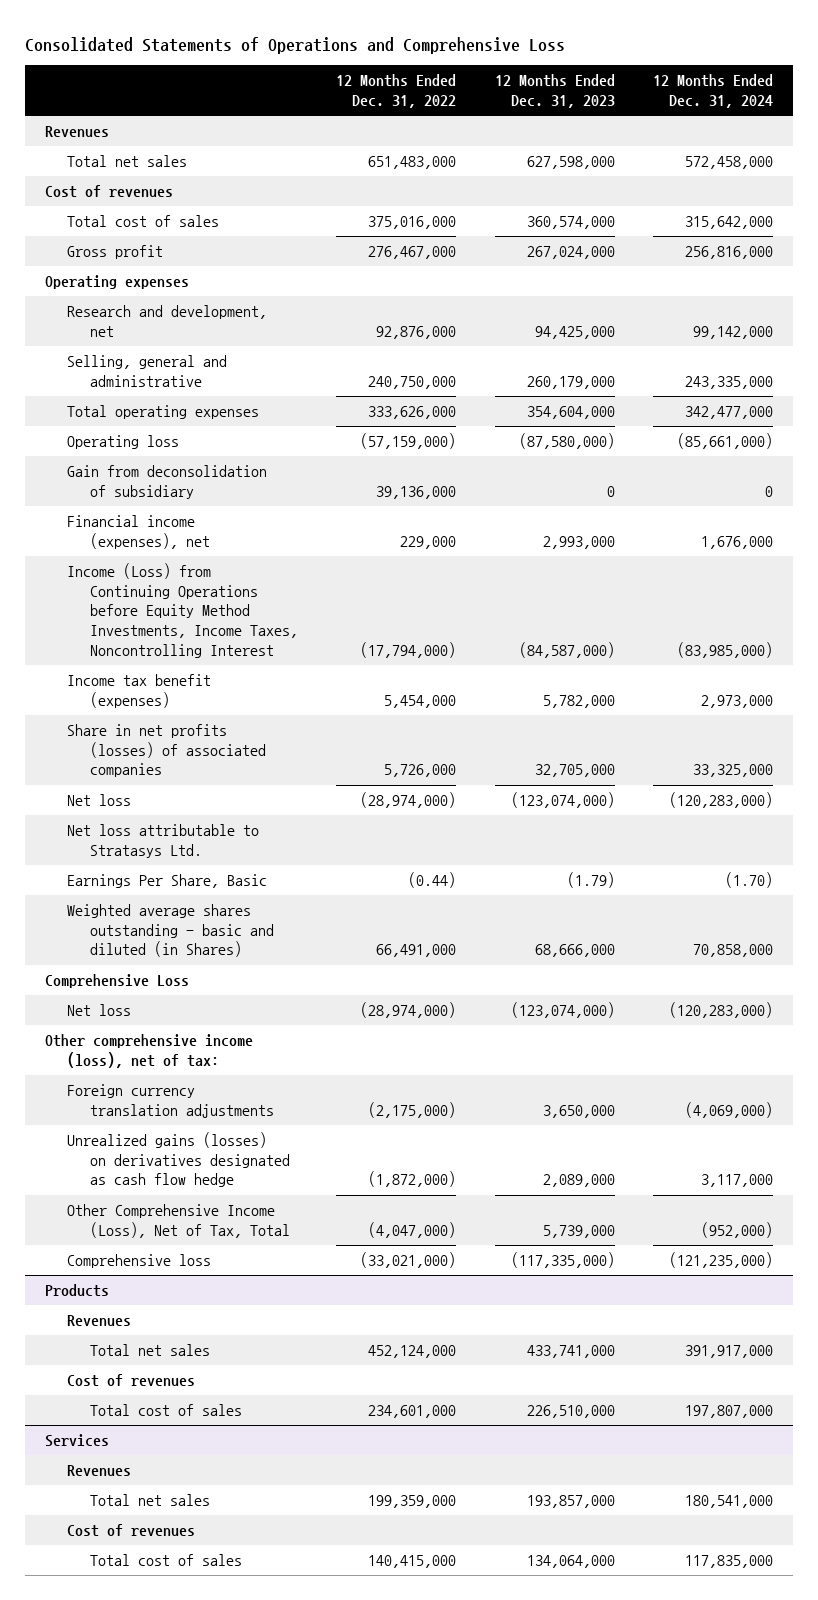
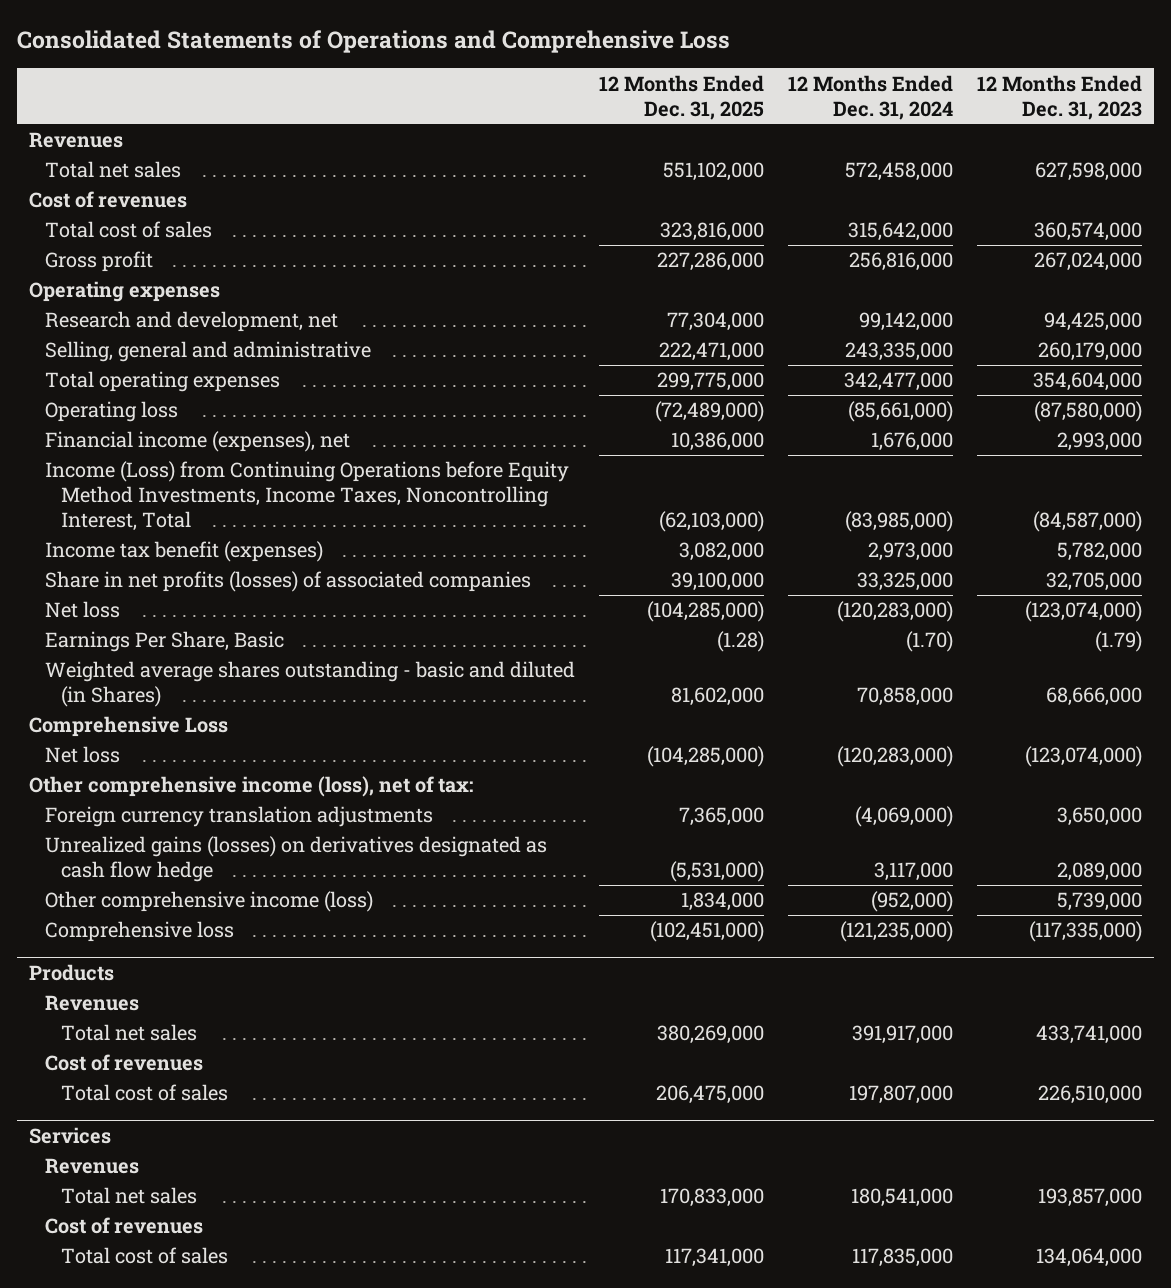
[336,74,457,109] 12 Months Ended Dec. 31, 2022 -> none
none -> [598,74,764,120] 12 Months Ended Dec. 31, 2025
[67,465,268,499] Gain from deconsolidation of subsidiary -> none
[67,563,298,658] Income (Loss) from Continuing Operations before Equity Method Investments, Income Taxes, Noncontrolling Interest -> [45,461,570,532] Income (Loss) from Continuing Operations before Equity Method Investments, Income Taxes, Noncontrolling Interest, Total
[67,824,260,858] Net loss attributable to Stratasys Ltd. -> none
[67,1204,290,1238] Other Comprehensive Income (Loss), Net of Tax, Total -> [45,891,374,913] Other comprehensive income (loss)

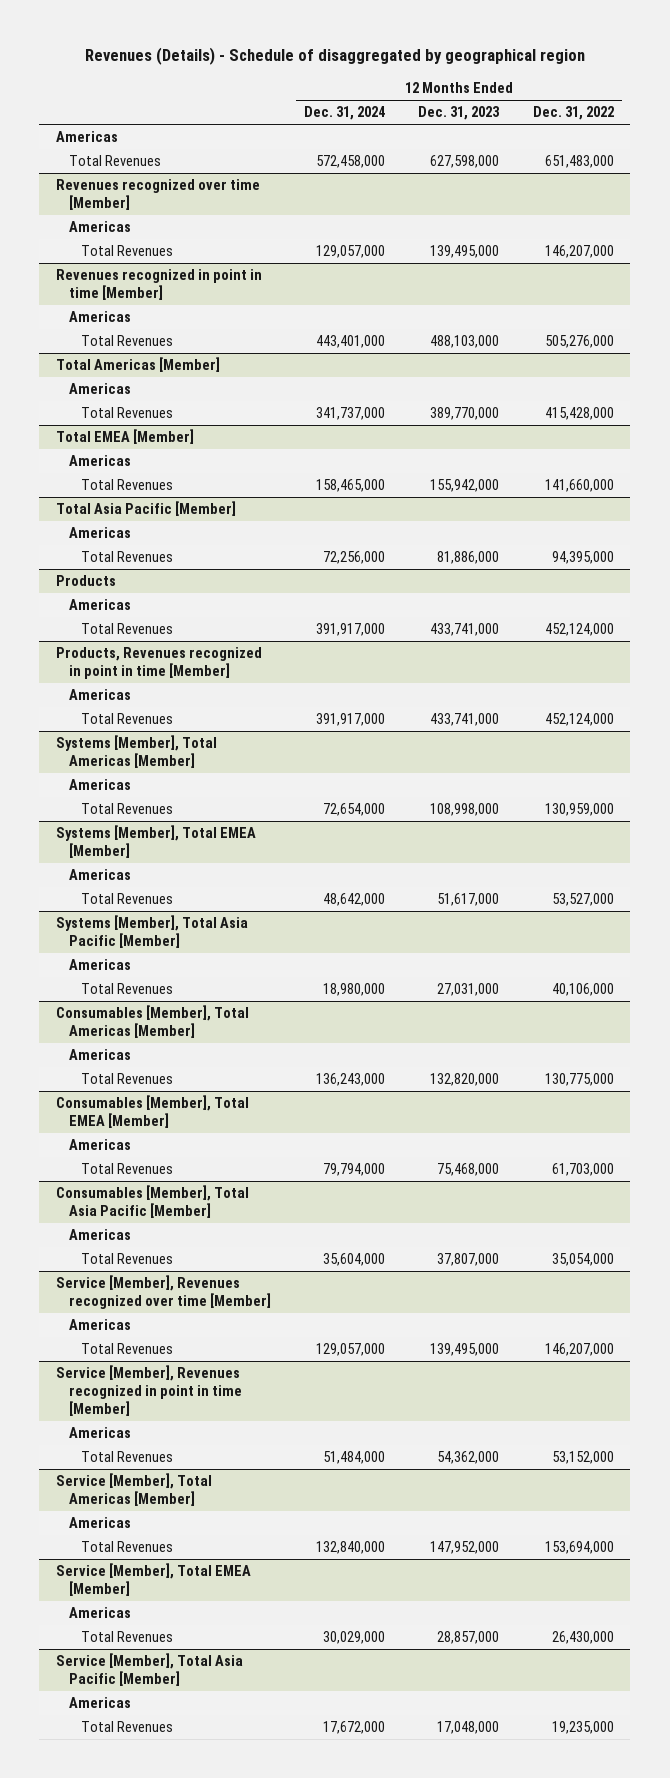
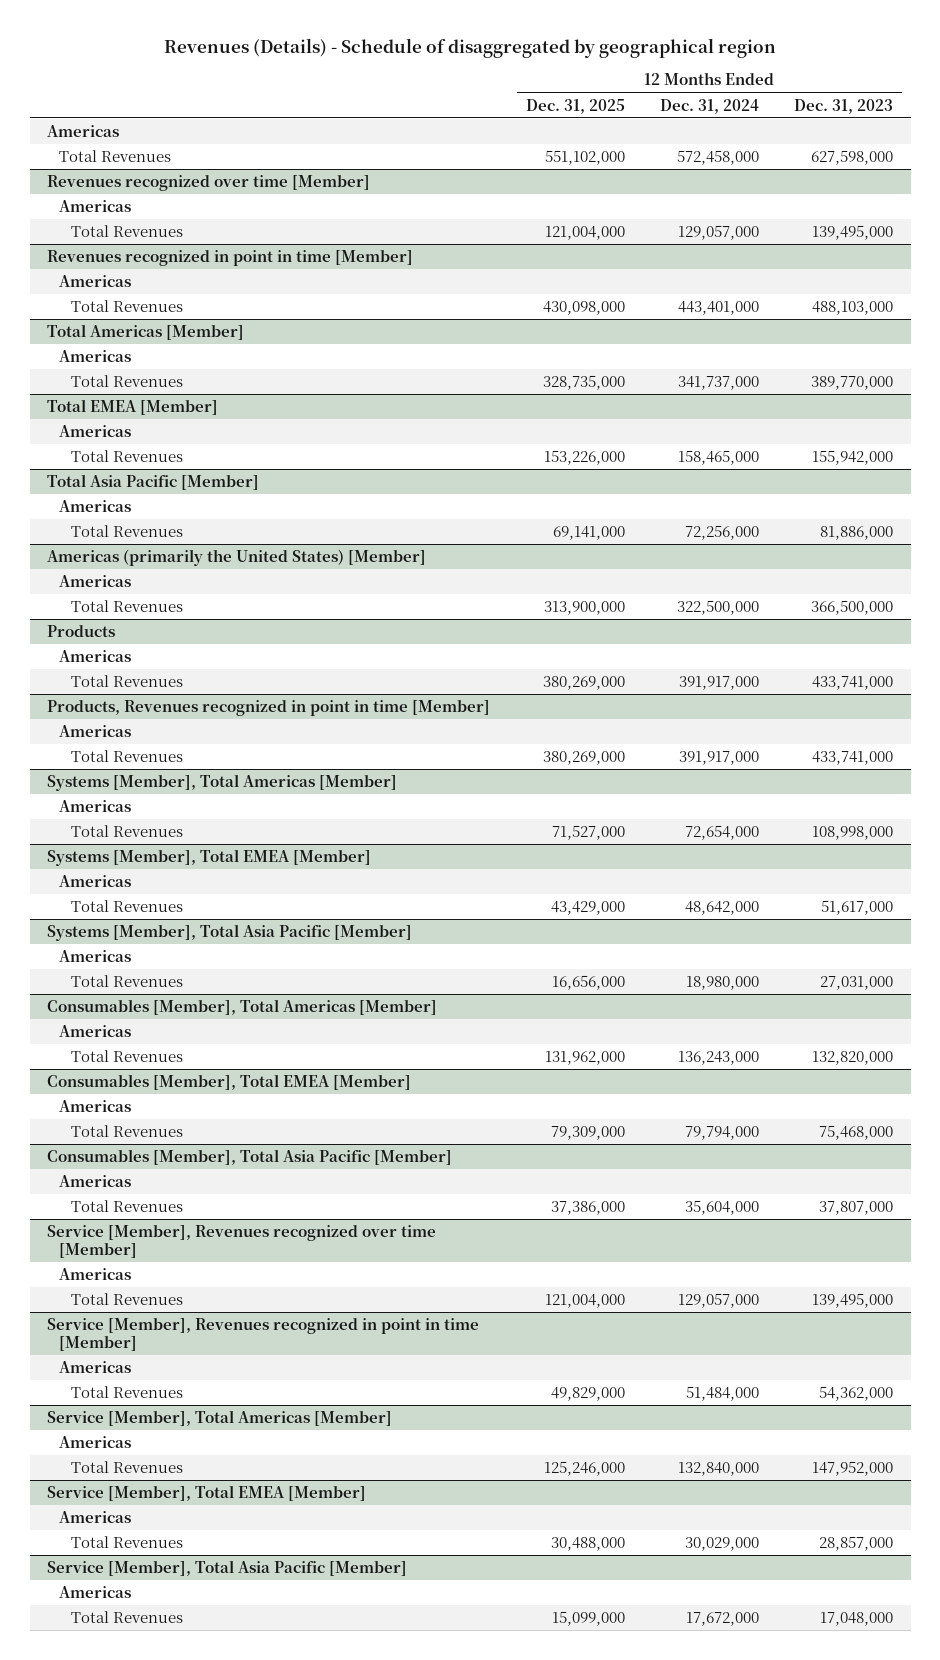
[532,106,614,121] Dec. 31, 2022 -> none
none -> [525,98,625,114] Dec. 31, 2025
none -> [47,549,427,567] Americas (primarily the United States) [Member]
none -> [58,575,131,588] Americas
none -> [70,600,183,613] Total Revenues

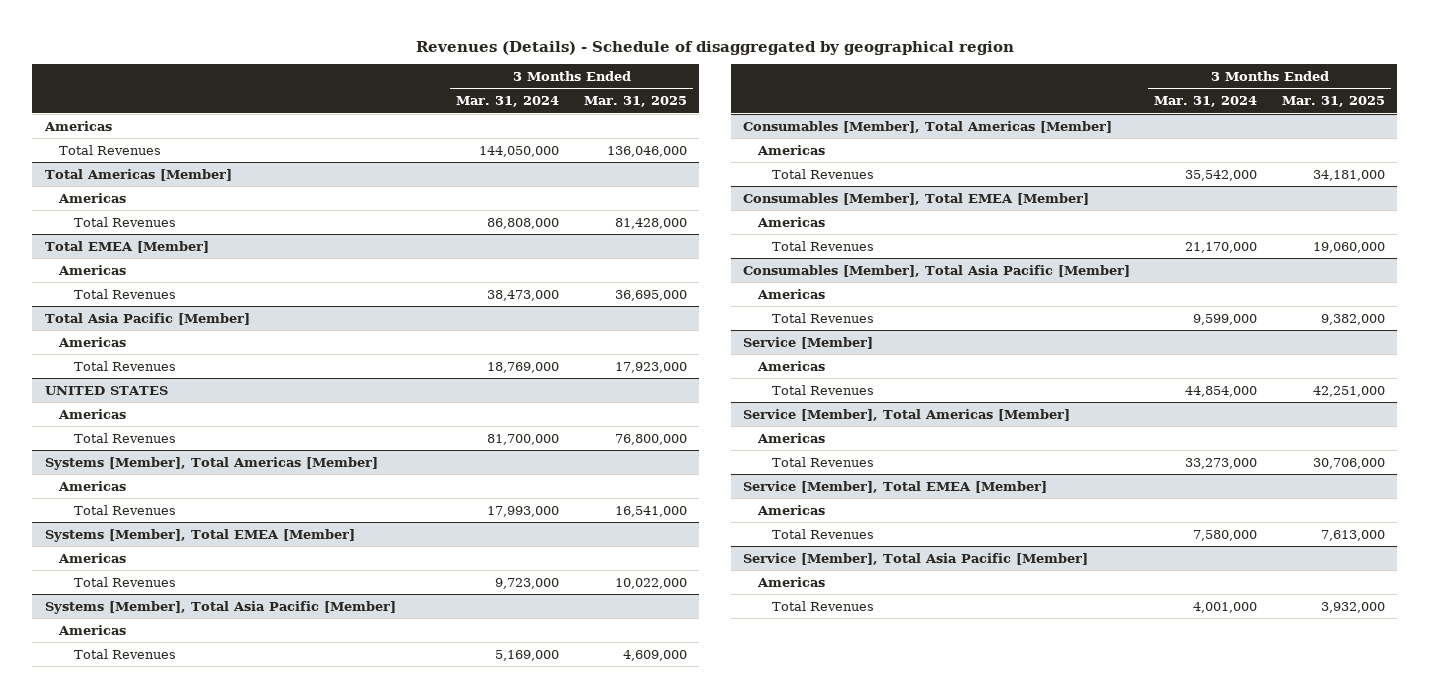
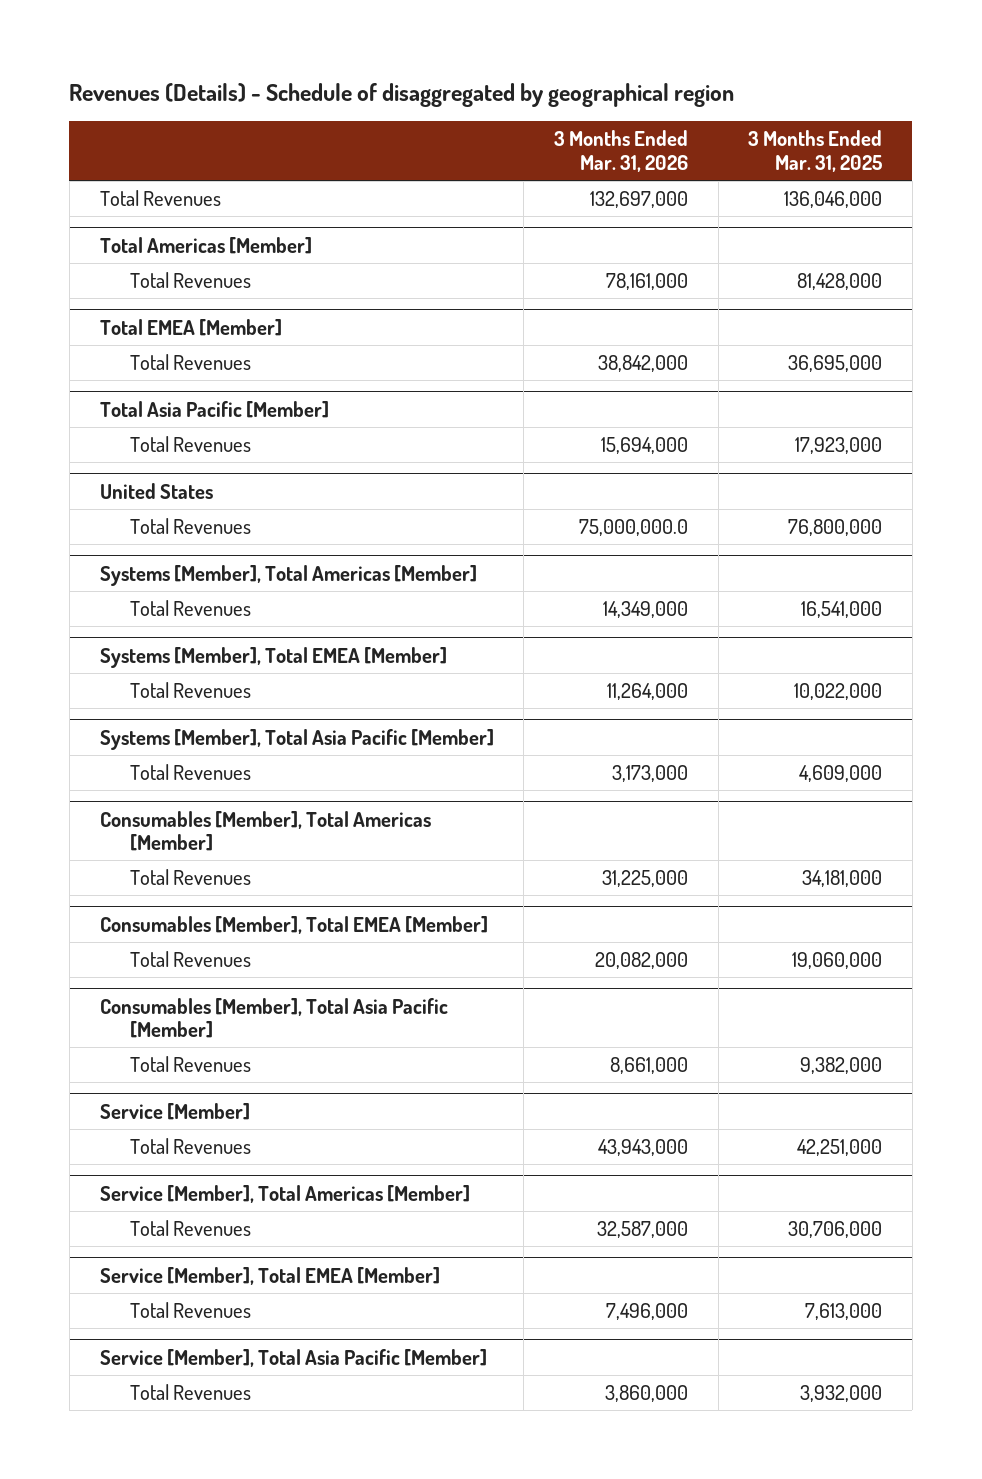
[456,96,560,108] Mar. 31, 2024 -> none
none -> [553,130,688,172] 3 Months Ended Mar. 31, 2026
[43,120,112,131] Americas -> none
[58,192,127,203] Americas -> none
[58,264,127,275] Americas -> none
[58,336,127,347] Americas -> none
[58,408,127,419] Americas -> none
[44,385,168,395] UNITED STATES -> [99,482,213,499] United States
[58,480,127,491] Americas -> none
[58,552,127,563] Americas -> none
[58,624,127,635] Americas -> none
[756,144,825,155] Americas -> none
[756,216,825,227] Americas -> none
[756,288,825,299] Americas -> none
[756,360,825,371] Americas -> none
[756,432,825,443] Americas -> none
[756,504,825,515] Americas -> none
[756,576,825,587] Americas -> none

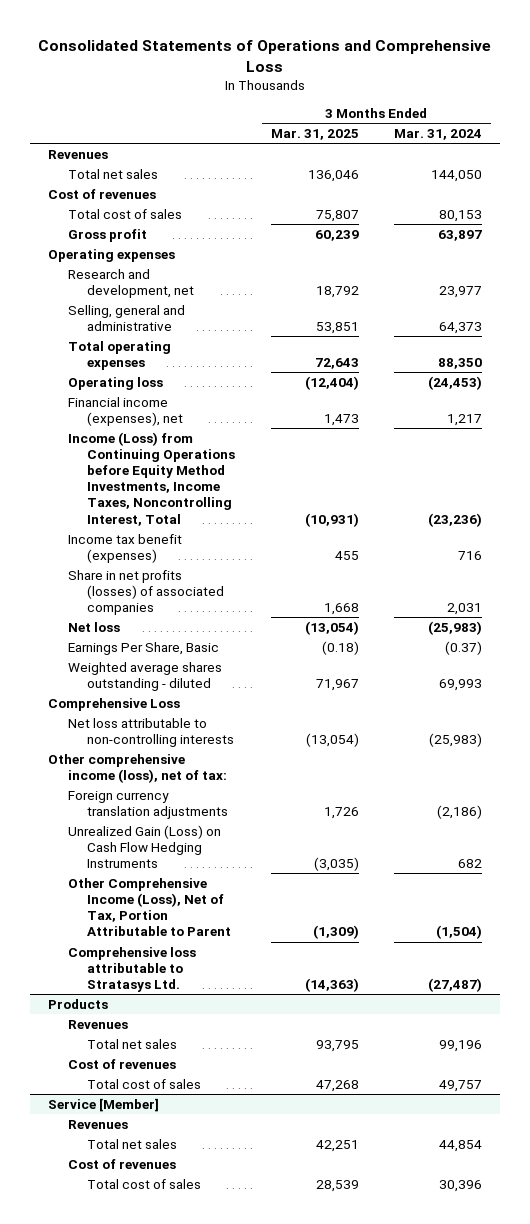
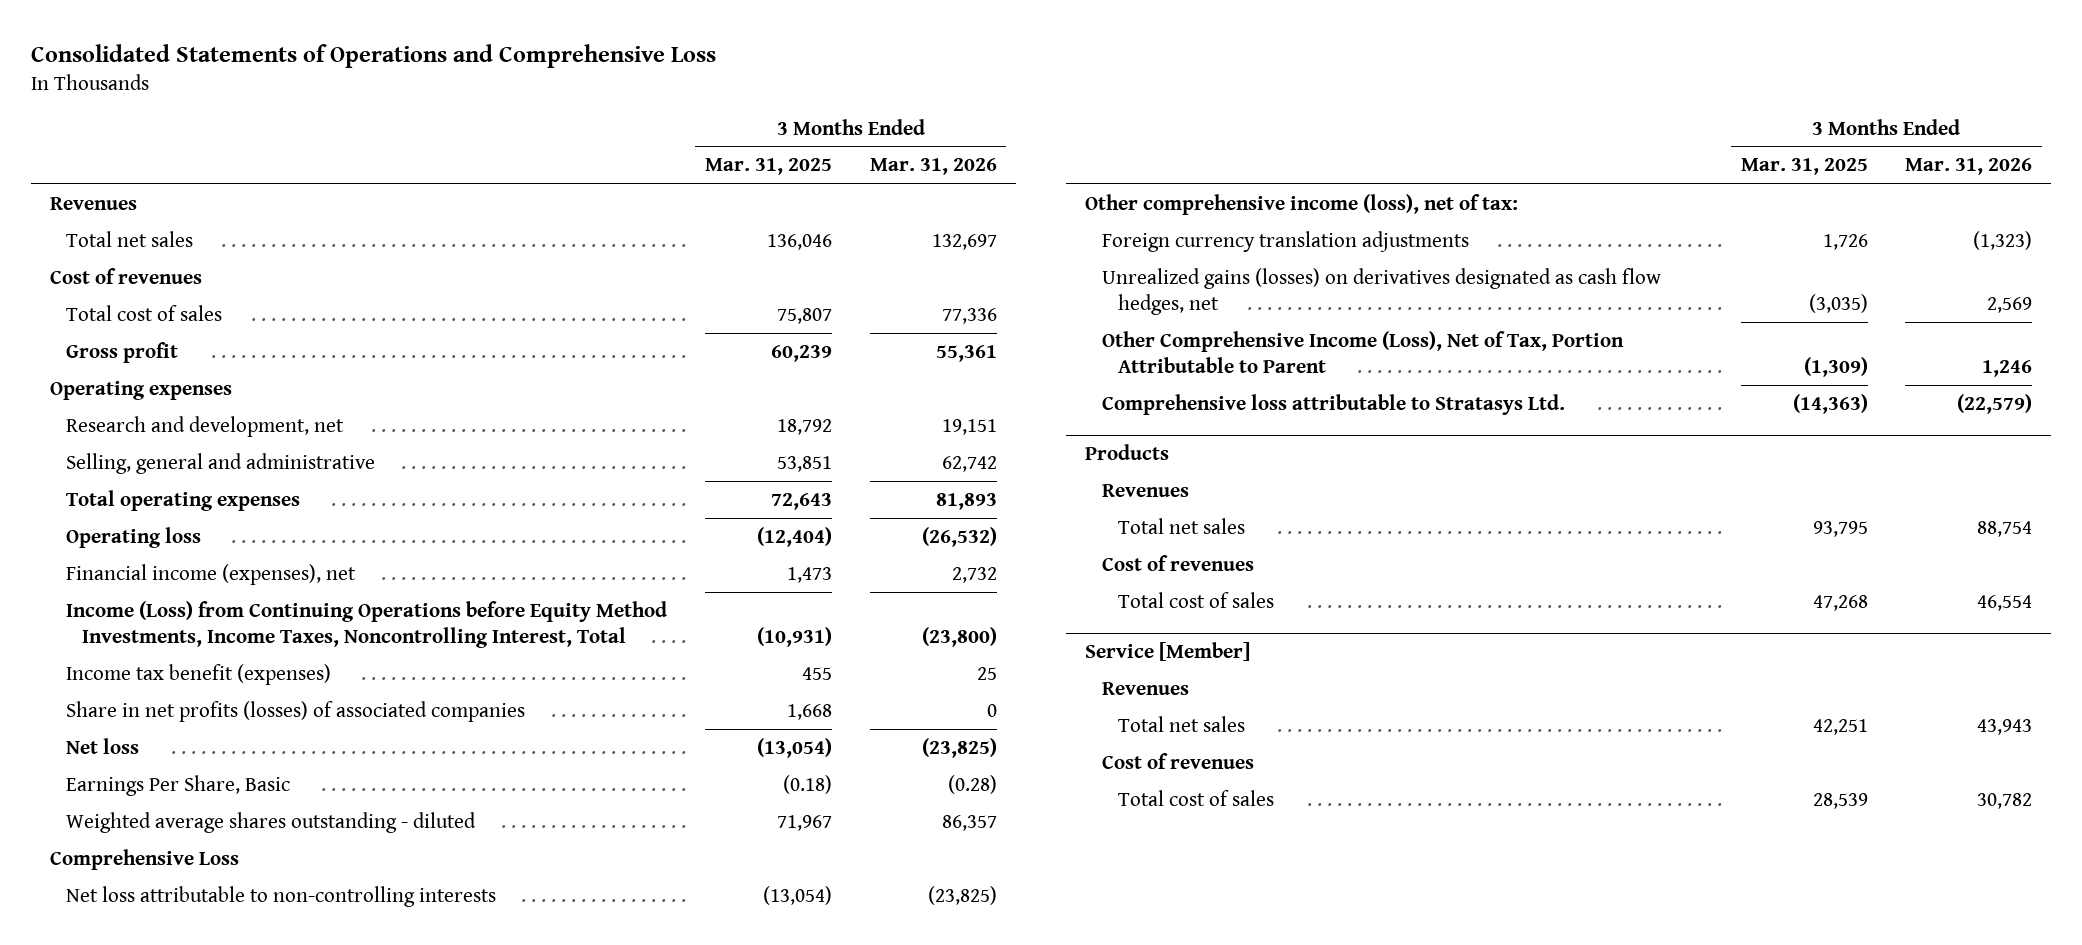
[393,128,482,140] Mar. 31, 2024 -> none
none -> [869,158,997,176] Mar. 31, 2026
[67,824,221,869] Unrealized Gain (Loss) on Cash Flow Hedging Instruments -> [1101,267,1661,315] Unrealized gains (losses) on derivatives designated as cash flow hedges, net

